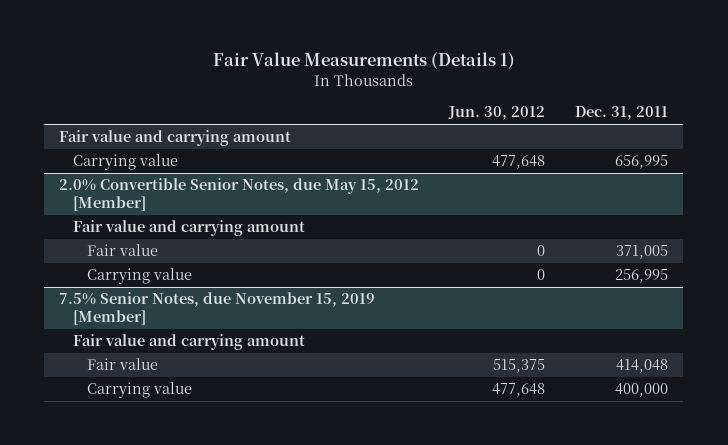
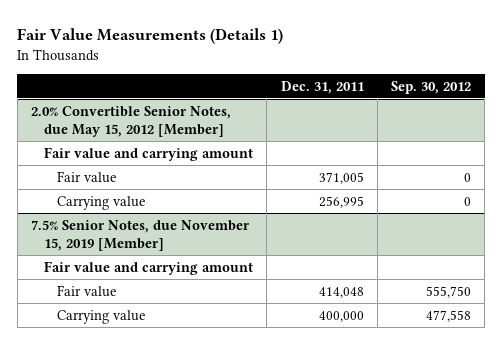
[448,106,546,121] Jun. 30, 2012 -> none
none -> [391,80,472,94] Sep. 30, 2012
[59,130,292,147] Fair value and carrying amount -> none
[73,154,179,171] Carrying value -> none

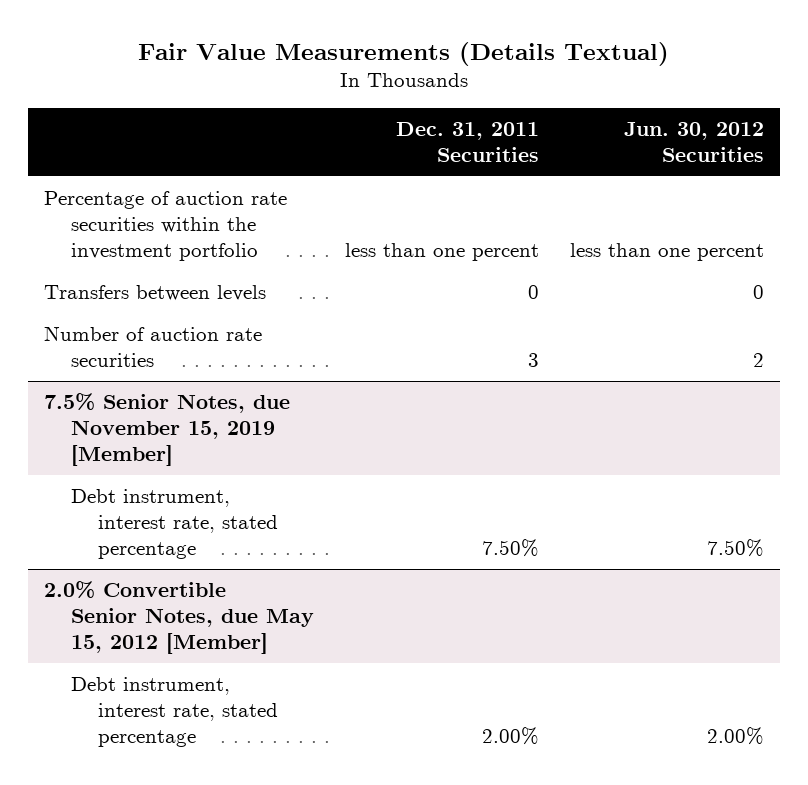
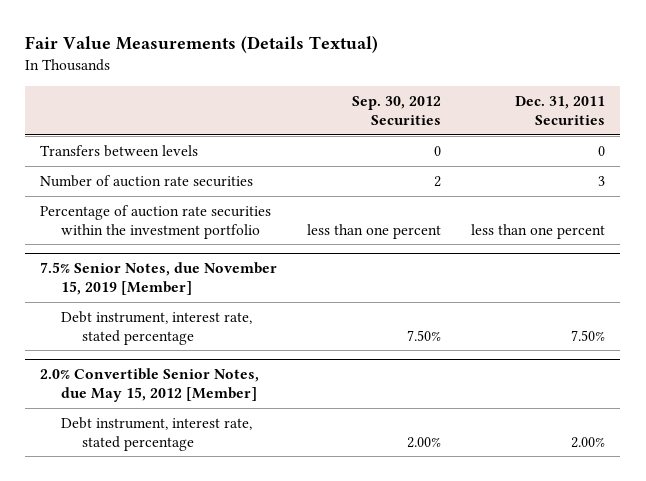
[624,121,765,162] Jun. 30, 2012 Securities -> none
none -> [352,95,442,125] Sep. 30, 2012 Securities
[43,190,287,262] Percentage of auction rate securities within the investment portfolio -> [40,204,272,239] Percentage of auction rate securities within the investment portfolio

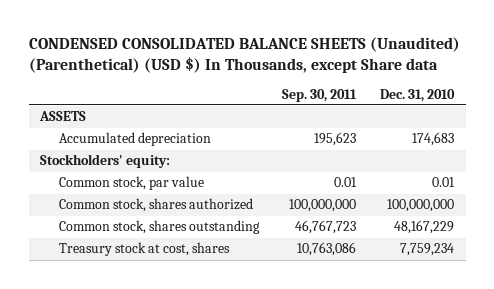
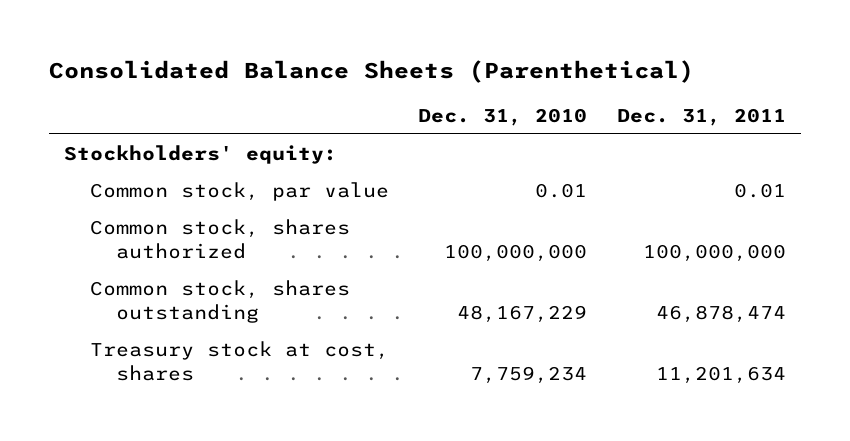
[28,37,460,73] CONDENSED CONSOLIDATED BALANCE SHEETS (Unaudited) (Parenthetical) (USD $) In Thousands, except Share data -> [48,59,694,83] Consolidated Balance Sheets (Parenthetical)
[282,88,358,102] Sep. 30, 2011 -> none
none -> [617,107,787,126] Dec. 31, 2011
[39,111,87,122] ASSETS -> none
[58,132,211,147] Accumulated depreciation -> none

